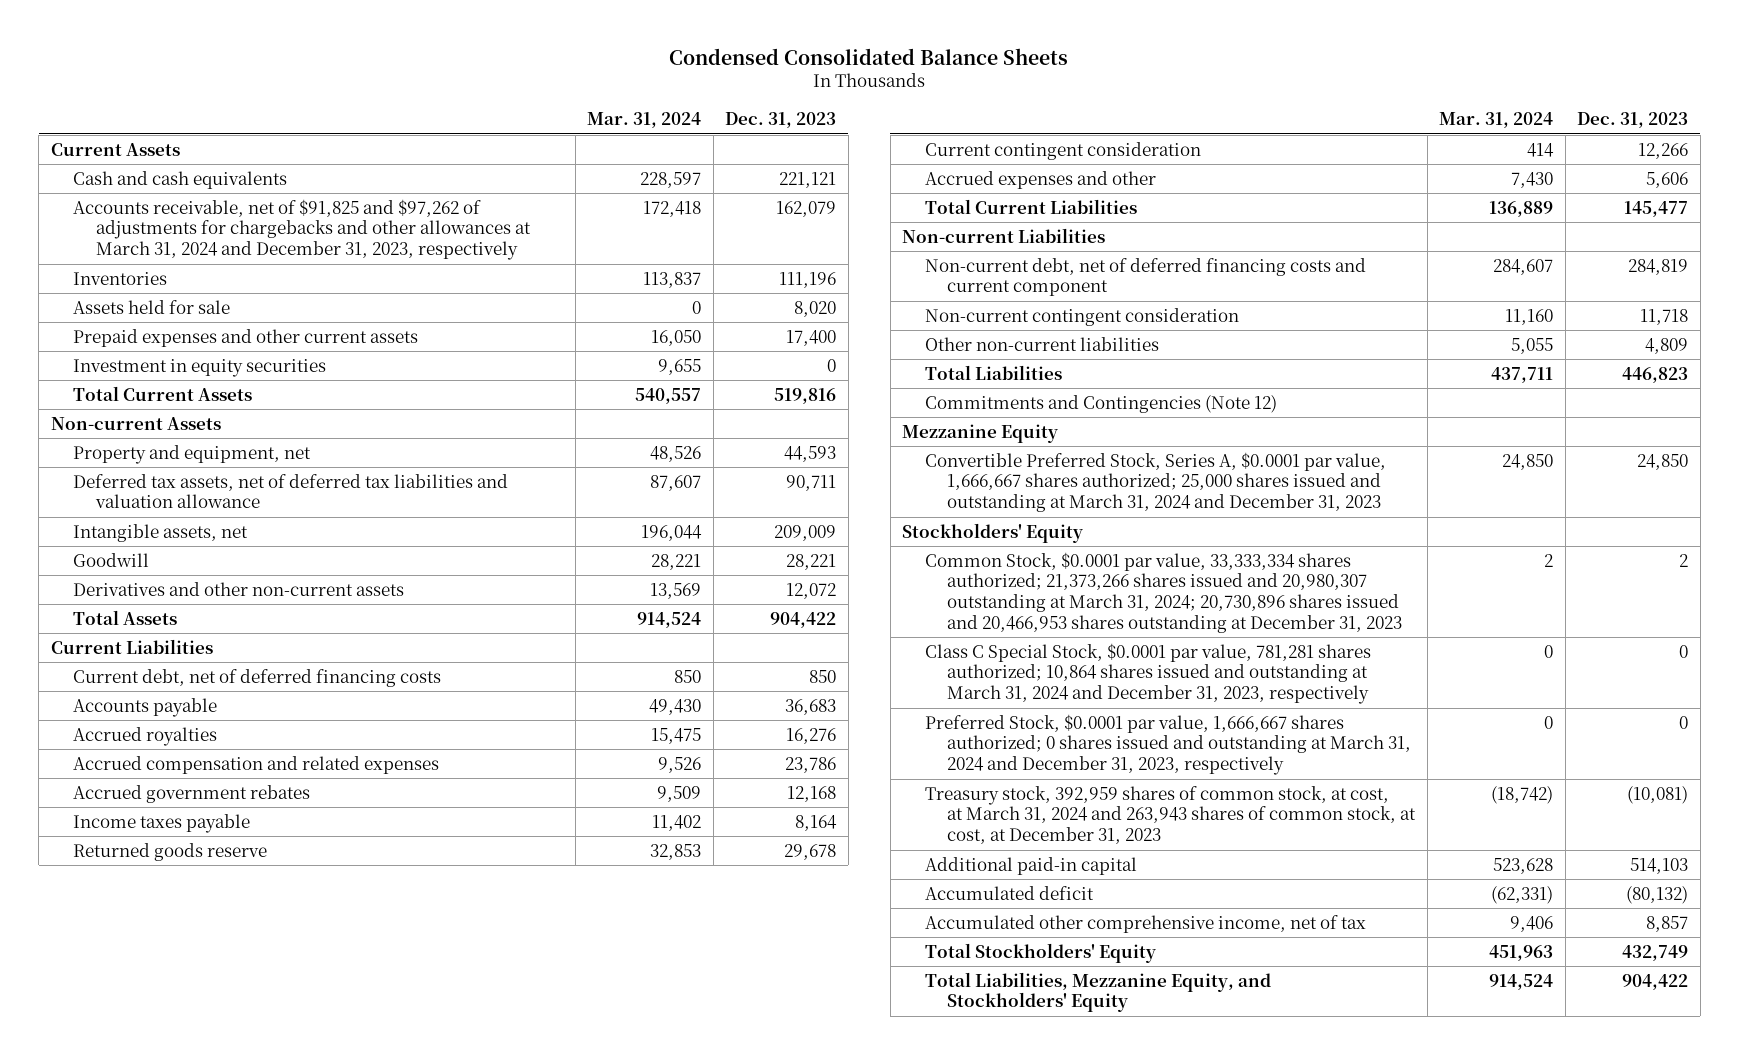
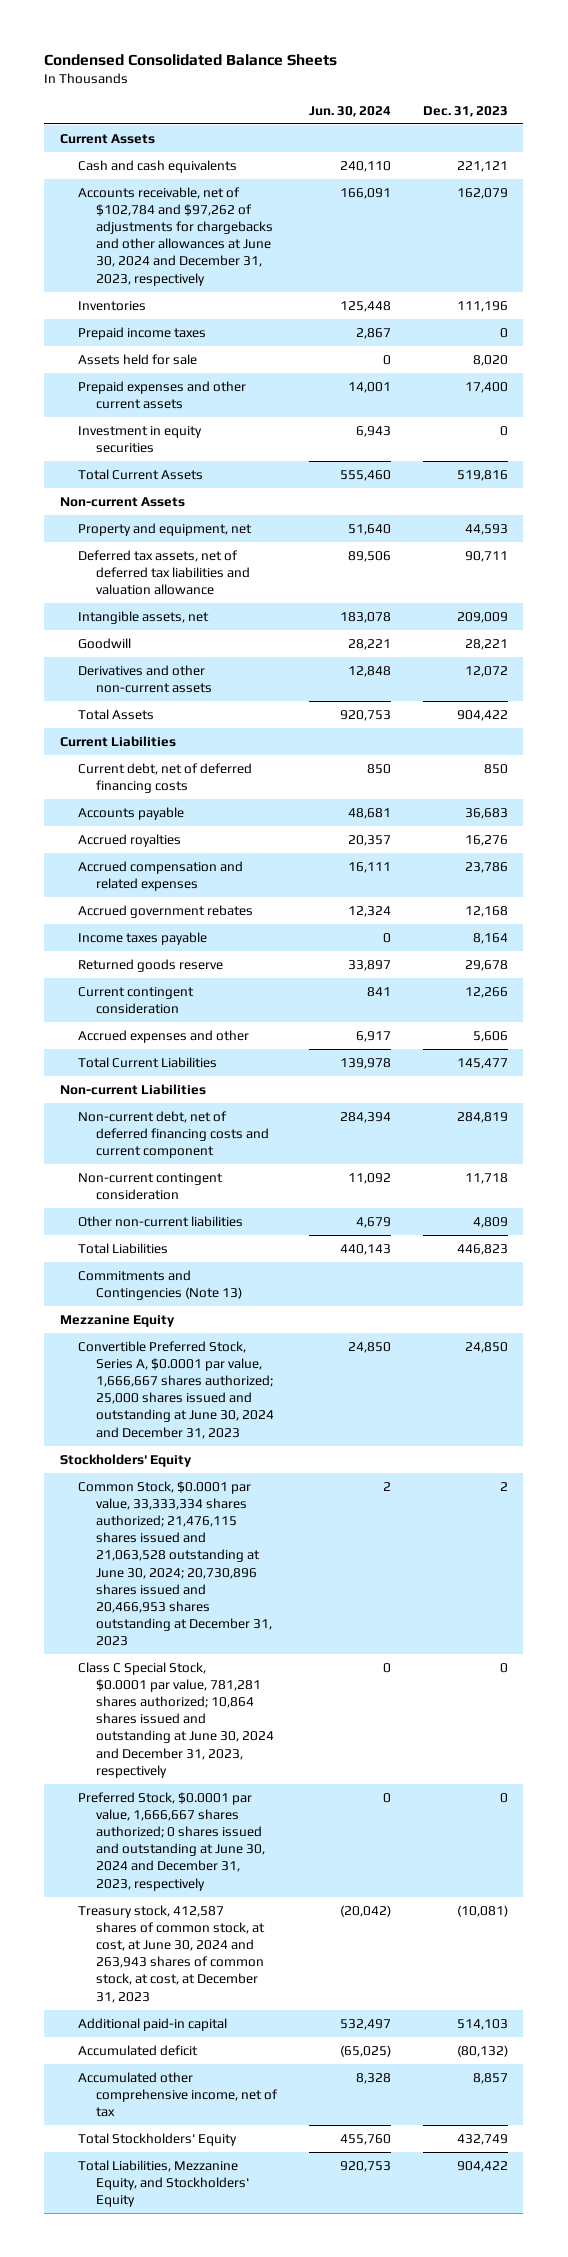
[587,112,702,129] Mar. 31, 2024 -> none
none -> [308,105,391,117] Jun. 30, 2024
[73,198,531,261] Accounts receivable, net of $91,825 and $97,262 of adjustments for chargebacks and other allowances at March 31, 2024 and December 31, 2023, respectively -> [78,186,274,286] Accounts receivable, net of $102,784 and $97,262 of adjustments for chargebacks and other allowances at June 30, 2024 and December 31, 2023, respectively
none -> [78,326,207,340] Prepaid income taxes
[924,394,1277,413] Commitments and Contingencies (Note 12) -> [78,1269,243,1301] Commitments and Contingencies (Note 13)
[924,451,1386,513] Convertible Preferred Stock, Series A, $0.0001 par value, 1,666,667 shares authorized; 25,000 shares issued and outstanding at March 31, 2024 and December 31, 2023 -> [78,1340,275,1439] Convertible Preferred Stock, Series A, $0.0001 par value, 1,666,667 shares authorized; 25,000 shares issued and outstanding at June 30, 2024 and December 31, 2023
[924,551,1403,633] Common Stock, $0.0001 par value, 33,333,334 shares authorized; 21,373,266 shares issued and 20,980,307 outstanding at March 31, 2024; 20,730,896 shares issued and 20,466,953 shares outstanding at December 31, 2023 -> [78,1480,273,1647] Common Stock, $0.0001 par value, 33,333,334 shares authorized; 21,476,115 shares issued and 21,063,528 outstanding at June 30, 2024; 20,730,896 shares issued and 20,466,953 shares outstanding at December 31, 2023
[924,642,1371,705] Class C Special Stock, $0.0001 par value, 781,281 shares authorized; 10,864 shares issued and outstanding at March 31, 2024 and December 31, 2023, respectively -> [78,1661,275,1778] Class C Special Stock, $0.0001 par value, 781,281 shares authorized; 10,864 shares issued and outstanding at June 30, 2024 and December 31, 2023, respectively
[924,713,1412,776] Preferred Stock, $0.0001 par value, 1,666,667 shares authorized; 0 shares issued and outstanding at March 31, 2024 and December 31, 2023, respectively -> [78,1791,266,1891] Preferred Stock, $0.0001 par value, 1,666,667 shares authorized; 0 shares issued and outstanding at June 30, 2024 and December 31, 2023, respectively
[924,785,1417,845] Treasury stock, 392,959 shares of common stock, at cost, at March 31, 2024 and 263,943 shares of common stock, at cost, at December 31, 2023 -> [78,1904,266,2003] Treasury stock, 412,587 shares of common stock, at cost, at June 30, 2024 and 263,943 shares of common stock, at cost, at December 31, 2023

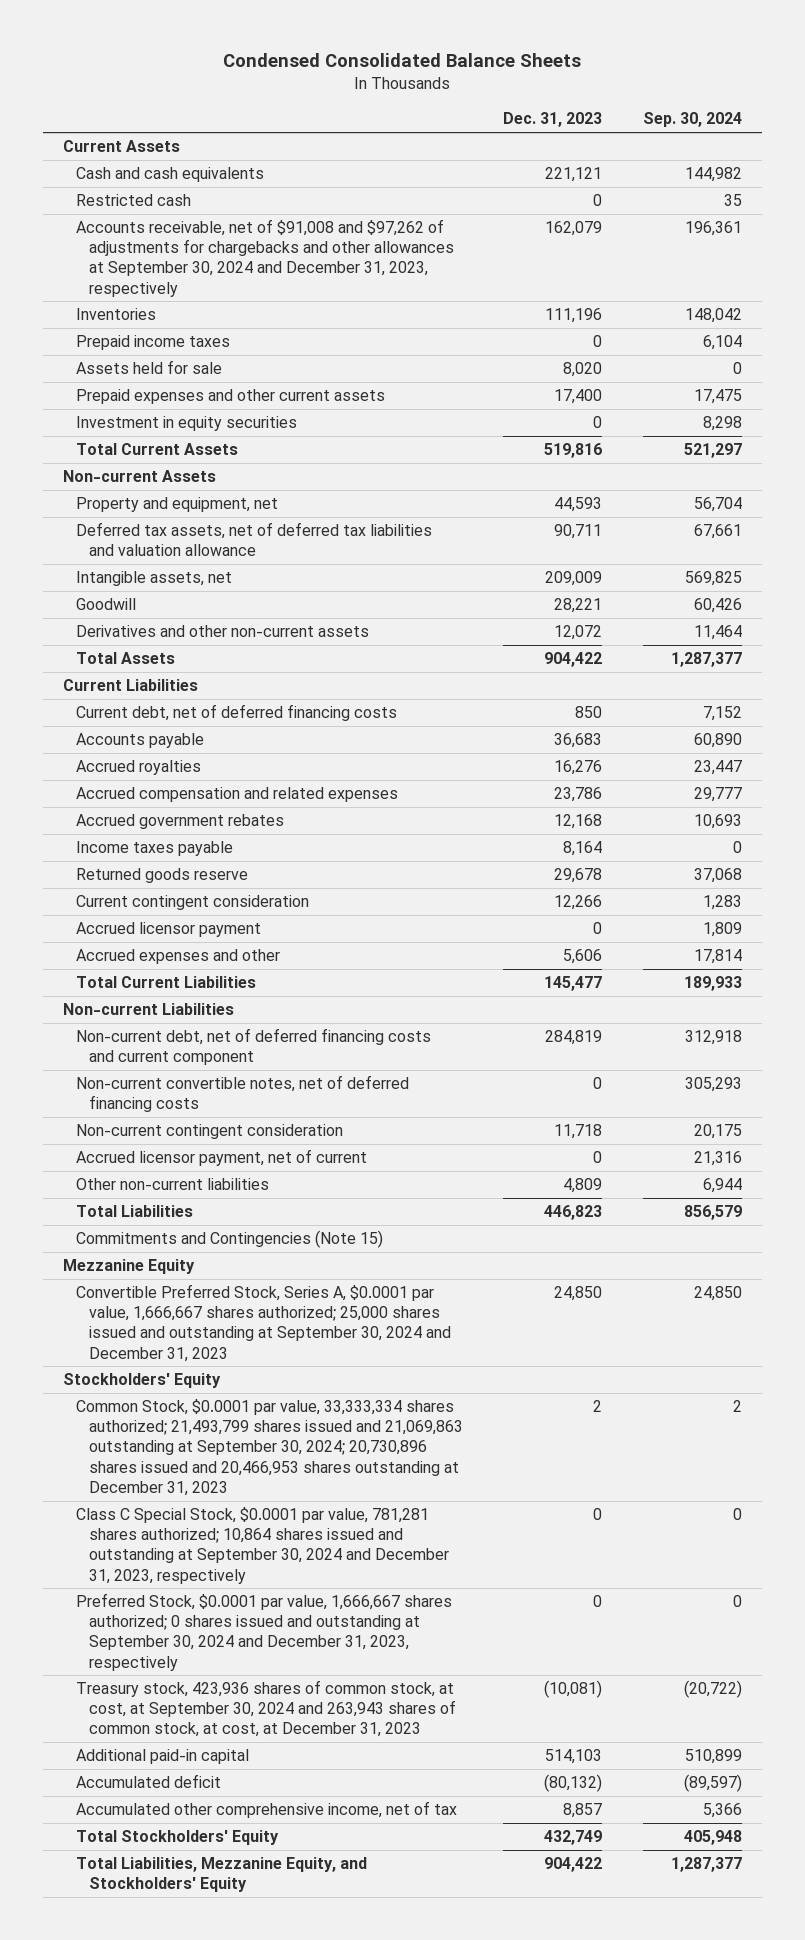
[308,105,391,117] Jun. 30, 2024 -> none
none -> [643,112,743,128] Sep. 30, 2024
none -> [75,194,191,207] Restricted cash
[78,186,274,286] Accounts receivable, net of $102,784 and $97,262 of adjustments for chargebacks and other allowances at June 30, 2024 and December 31, 2023, respectively -> [75,219,454,297] Accounts receivable, net of $91,008 and $97,262 of adjustments for chargebacks and other allowances at September 30, 2024 and December 31, 2023, respectively
none -> [75,922,261,938] Accrued licensor payment
none -> [75,1075,409,1113] Non-current convertible notes, net of deferred financing costs
none -> [75,1149,367,1167] Accrued licensor payment, net of current
[78,1269,243,1301] Commitments and Contingencies (Note 13) -> [75,1230,383,1249] Commitments and Contingencies (Note 15)
[78,1340,275,1439] Convertible Preferred Stock, Series A, $0.0001 par value, 1,666,667 shares authorized; 25,000 shares issued and outstanding at June 30, 2024 and December 31, 2023 -> [75,1284,451,1362] Convertible Preferred Stock, Series A, $0.0001 par value, 1,666,667 shares authorized; 25,000 shares issued and outstanding at September 30, 2024 and December 31, 2023
[78,1480,273,1647] Common Stock, $0.0001 par value, 33,333,334 shares authorized; 21,476,115 shares issued and 21,063,528 outstanding at June 30, 2024; 20,730,896 shares issued and 20,466,953 shares outstanding at December 31, 2023 -> [75,1399,463,1496] Common Stock, $0.0001 par value, 33,333,334 shares authorized; 21,493,799 shares issued and 21,069,863 outstanding at September 30, 2024; 20,730,896 shares issued and 20,466,953 shares outstanding at December 31, 2023
[78,1661,275,1778] Class C Special Stock, $0.0001 par value, 781,281 shares authorized; 10,864 shares issued and outstanding at June 30, 2024 and December 31, 2023, respectively -> [75,1507,449,1584] Class C Special Stock, $0.0001 par value, 781,281 shares authorized; 10,864 shares issued and outstanding at September 30, 2024 and December 31, 2023, respectively
[78,1791,266,1891] Preferred Stock, $0.0001 par value, 1,666,667 shares authorized; 0 shares issued and outstanding at June 30, 2024 and December 31, 2023, respectively -> [75,1593,452,1671] Preferred Stock, $0.0001 par value, 1,666,667 shares authorized; 0 shares issued and outstanding at September 30, 2024 and December 31, 2023, respectively
[78,1904,266,2003] Treasury stock, 412,587 shares of common stock, at cost, at June 30, 2024 and 263,943 shares of common stock, at cost, at December 31, 2023 -> [75,1680,456,1738] Treasury stock, 423,936 shares of common stock, at cost, at September 30, 2024 and 263,943 shares of common stock, at cost, at December 31, 2023

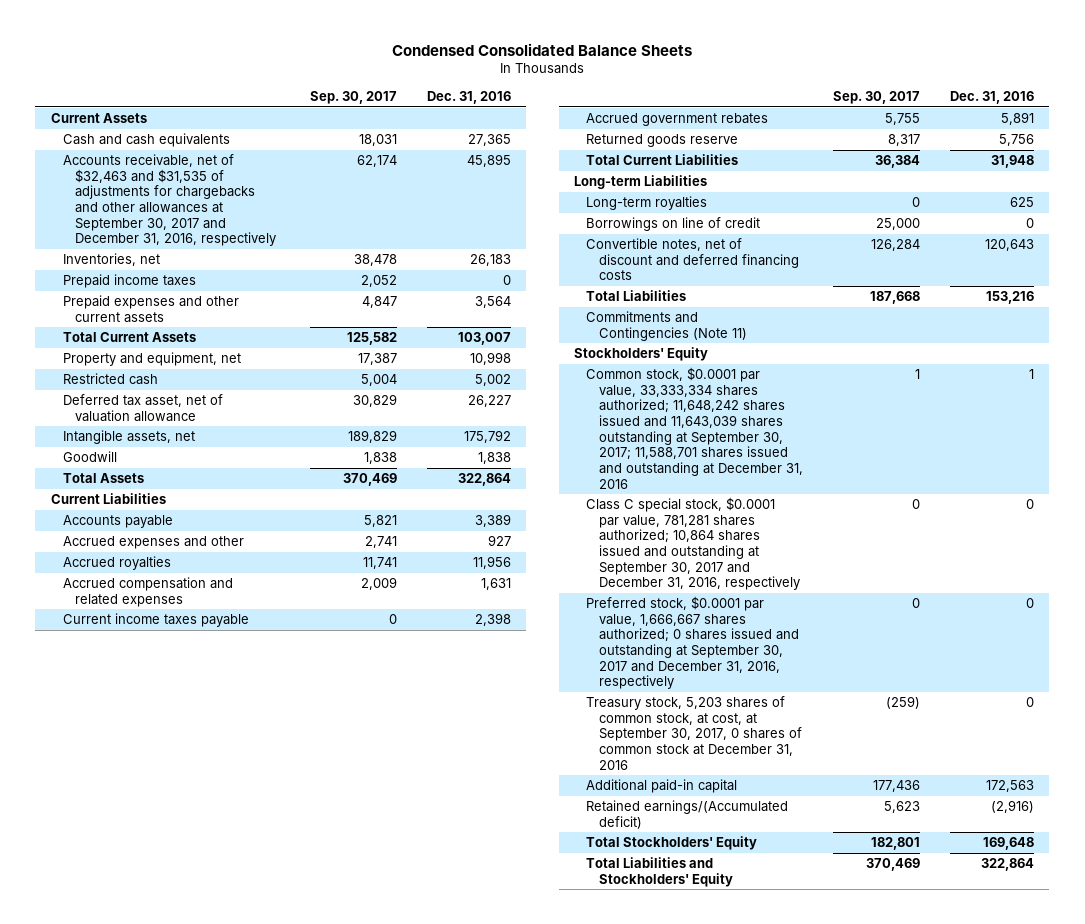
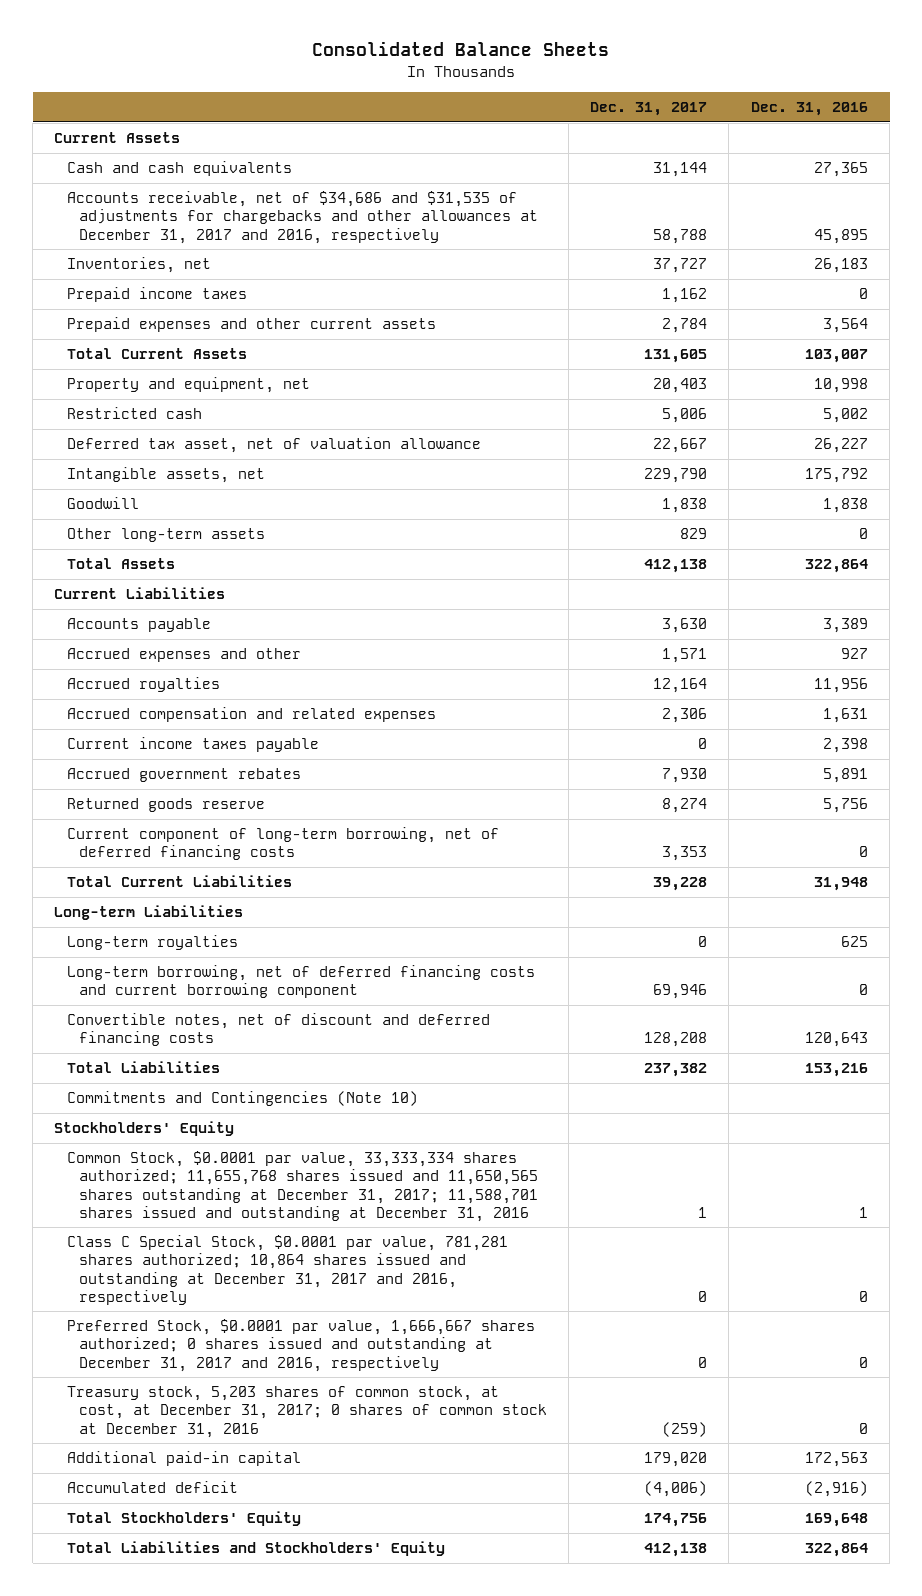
[392,42,693,56] Condensed Consolidated Balance Sheets -> [312,41,610,57] Consolidated Balance Sheets
[309,91,397,105] Sep. 30, 2017 -> none
none -> [590,101,708,116] Dec. 31, 2017
[62,154,277,247] Accounts receivable, net of $32,463 and $31,535 of adjustments for chargebacks and other allowances at September 30, 2017 and December 31, 2016, respectively -> [66,191,538,244] Accounts receivable, net of $34,686 and $31,535 of adjustments for chargebacks and other allowances at December 31, 2017 and 2016, respectively
none -> [66,528,265,543] Other long-term assets
none -> [66,827,499,861] Current component of long-term borrowing, net of deferred financing costs
[586,217,761,232] Borrowings on line of credit -> none
none -> [66,965,535,999] Long-term borrowing, net of deferred financing costs and current borrowing component
[586,311,747,341] Commitments and Contingencies (Note 11) -> [66,1091,418,1107] Commitments and Contingencies (Note 10)
[586,367,803,489] Common stock, $0.0001 par value, 33,333,334 shares authorized; 11,648,242 shares issued and 11,643,039 shares outstanding at September 30, 2017; 11,588,701 shares issued and outstanding at December 31, 2016 -> [66,1151,538,1222] Common Stock, $0.0001 par value, 33,333,334 shares authorized; 11,655,768 shares issued and 11,650,565 shares outstanding at December 31, 2017; 11,588,701 shares issued and outstanding at December 31, 2016
[586,497,800,591] Class C special stock, $0.0001 par value, 781,281 shares authorized; 10,864 shares issued and outstanding at September 30, 2017 and December 31, 2016, respectively -> [66,1235,508,1305] Class C Special Stock, $0.0001 par value, 781,281 shares authorized; 10,864 shares issued and outstanding at December 31, 2017 and 2016, respectively
[586,596,799,690] Preferred stock, $0.0001 par value, 1,666,667 shares authorized; 0 shares issued and outstanding at September 30, 2017 and December 31, 2016, respectively -> [66,1319,535,1372] Preferred Stock, $0.0001 par value, 1,666,667 shares authorized; 0 shares issued and outstanding at December 31, 2017 and 2016, respectively
[586,696,802,770] Treasury stock, 5,203 shares of common stock, at cost, at September 30, 2017, 0 shares of common stock at December 31, 2016 -> [66,1386,547,1438] Treasury stock, 5,203 shares of common stock, at cost, at December 31, 2017; 0 shares of common stock at December 31, 2016
[586,800,789,829] Retained earnings/(Accumulated deficit) -> [66,1481,238,1494] Accumulated deficit

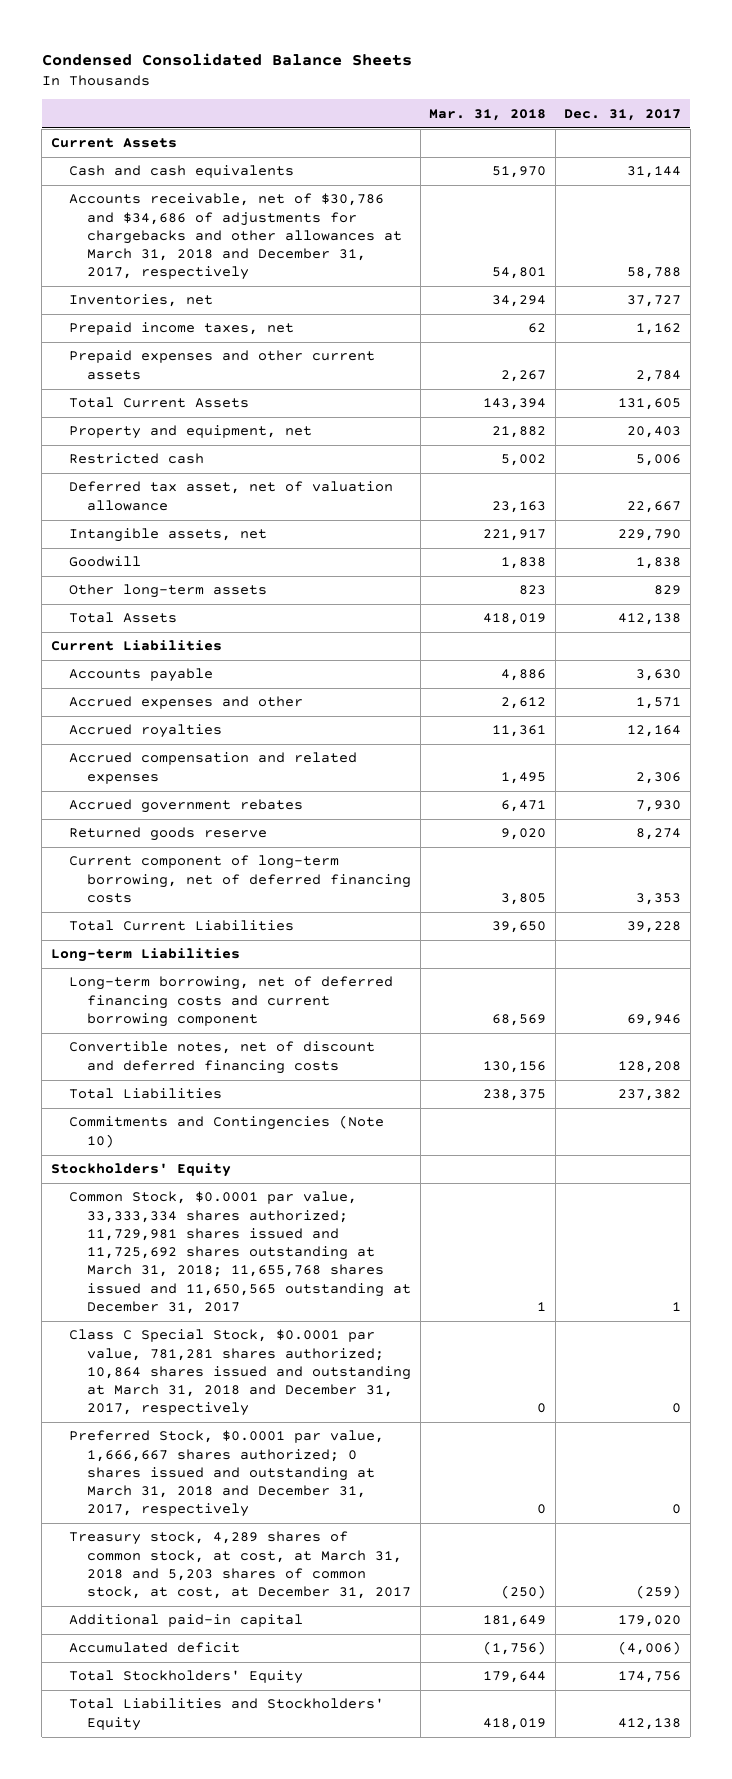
[312,41,610,57] Consolidated Balance Sheets -> [41,52,412,66] Condensed Consolidated Balance Sheets
[750,101,868,116] Dec. 31, 2016 -> none
none -> [429,108,547,121] Mar. 31, 2018
[66,191,538,244] Accounts receivable, net of $34,686 and $31,535 of adjustments for chargebacks and other allowances at December 31, 2017 and 2016, respectively -> [68,193,403,281] Accounts receivable, net of $30,786 and $34,686 of adjustments for chargebacks and other allowances at March 31, 2018 and December 31, 2017, respectively
[66,287,247,303] Prepaid income taxes -> [68,322,294,336] Prepaid income taxes, net
[66,737,319,753] Current income taxes payable -> none
[66,935,238,951] Long-term royalties -> none
[66,1151,538,1222] Common Stock, $0.0001 par value, 33,333,334 shares authorized; 11,655,768 shares issued and 11,650,565 shares outstanding at December 31, 2017; 11,588,701 shares issued and outstanding at December 31, 2016 -> [68,1191,412,1314] Common Stock, $0.0001 par value, 33,333,334 shares authorized; 11,729,981 shares issued and 11,725,692 shares outstanding at March 31, 2018; 11,655,768 shares issued and 11,650,565 outstanding at December 31, 2017
[66,1235,508,1305] Class C Special Stock, $0.0001 par value, 781,281 shares authorized; 10,864 shares issued and outstanding at December 31, 2017 and 2016, respectively -> [68,1329,412,1417] Class C Special Stock, $0.0001 par value, 781,281 shares authorized; 10,864 shares issued and outstanding at March 31, 2018 and December 31, 2017, respectively
[66,1319,535,1372] Preferred Stock, $0.0001 par value, 1,666,667 shares authorized; 0 shares issued and outstanding at December 31, 2017 and 2016, respectively -> [68,1430,384,1518] Preferred Stock, $0.0001 par value, 1,666,667 shares authorized; 0 shares issued and outstanding at March 31, 2018 and December 31, 2017, respectively
[66,1386,547,1438] Treasury stock, 5,203 shares of common stock, at cost, at December 31, 2017; 0 shares of common stock at December 31, 2016 -> [68,1531,412,1600] Treasury stock, 4,289 shares of common stock, at cost, at March 31, 2018 and 5,203 shares of common stock, at cost, at December 31, 2017

